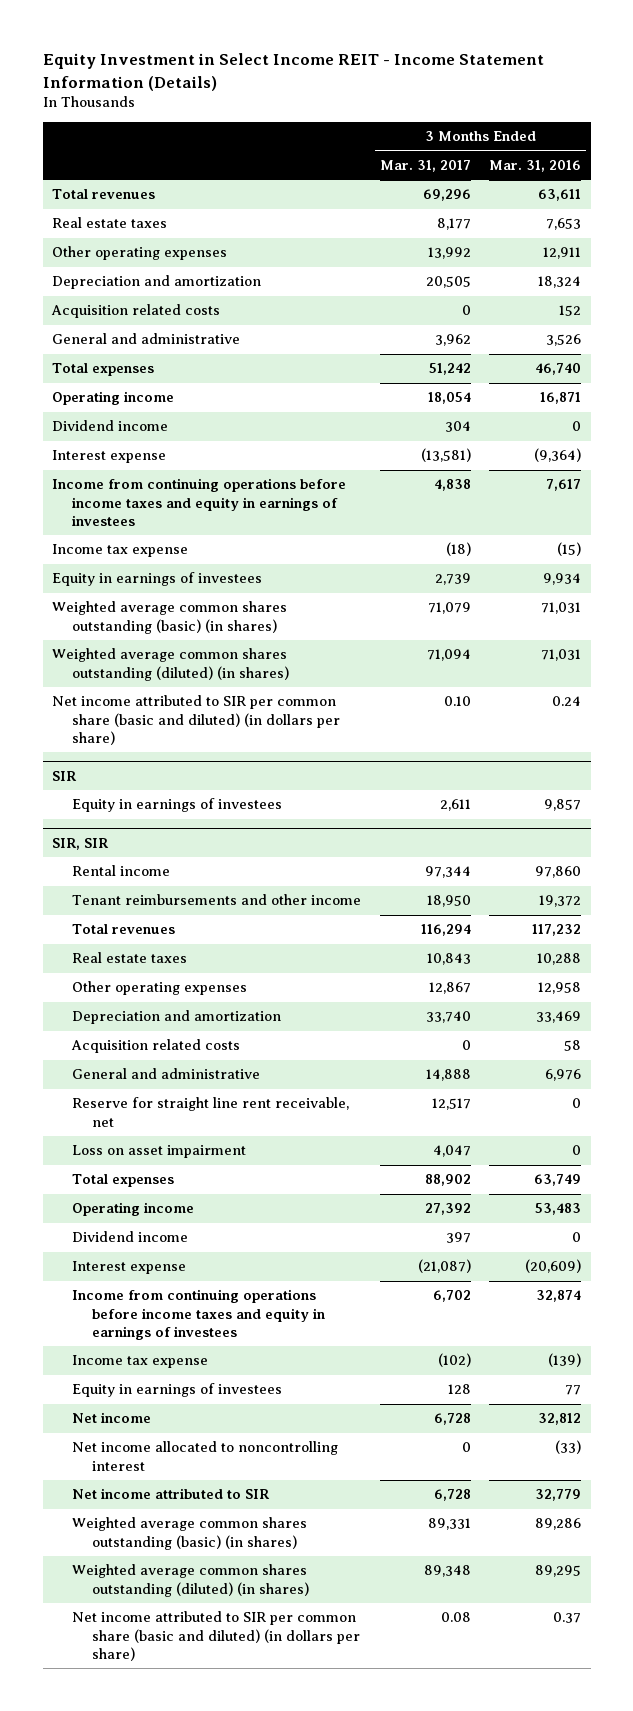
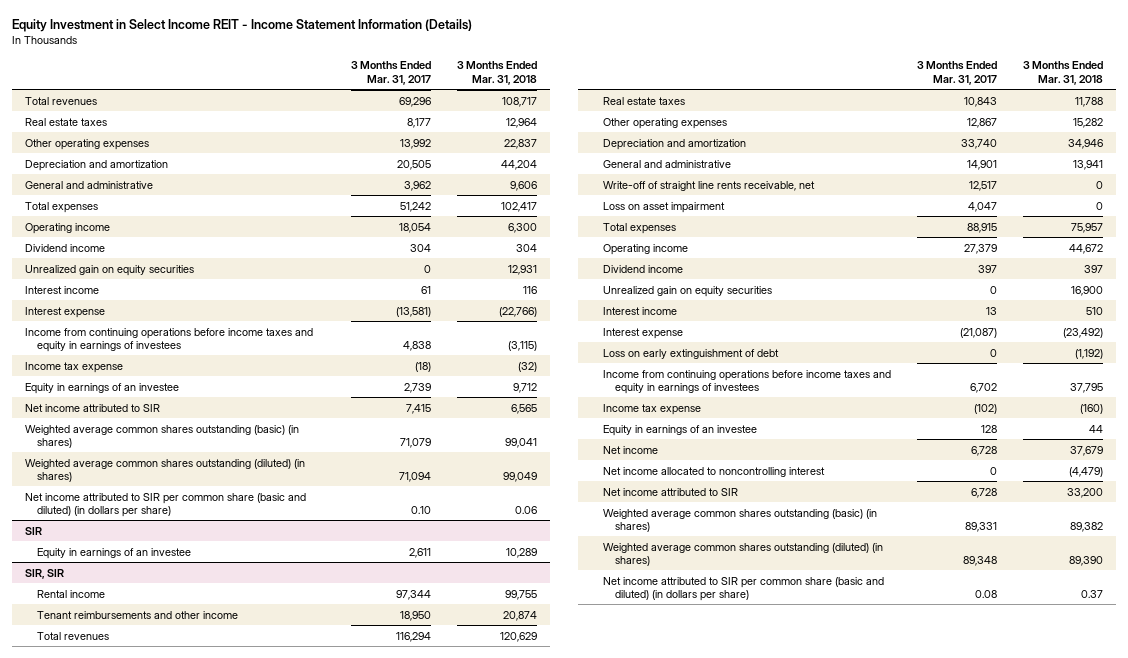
[489,159,582,172] Mar. 31, 2016 -> none
none -> [456,61,537,85] 3 Months Ended Mar. 31, 2018
[51,304,221,319] Acquisition related costs -> none
none -> [24,264,194,276] Unrealized gain on equity securities
none -> [24,285,99,294] Interest income
[52,572,263,587] Equity in earnings of investees -> [24,382,179,394] Equity in earnings of an investee
none -> [24,403,160,412] Net income attributed to SIR
[72,798,283,813] Equity in earnings of investees -> [36,547,191,559] Equity in earnings of an investee
[71,1039,241,1054] Acquisition related costs -> none
[425,1069,471,1082] 14,888 -> [966,159,997,170] 14,901
[72,1097,350,1127] Reserve for straight line rent receivable, net -> [602,180,815,191] Write-off of straight line rents receivable, net
[424,1174,471,1187] 88,902 -> [966,222,997,233] 88,915
[424,1203,471,1216] 27,392 -> [963,243,997,254] 27,379
none -> [602,285,772,297] Unrealized gain on equity securities
none -> [602,306,677,315] Interest income
none -> [602,348,779,359] Loss on early extinguishment of debt
[72,1383,283,1398] Equity in earnings of investees -> [602,424,757,436] Equity in earnings of an investee

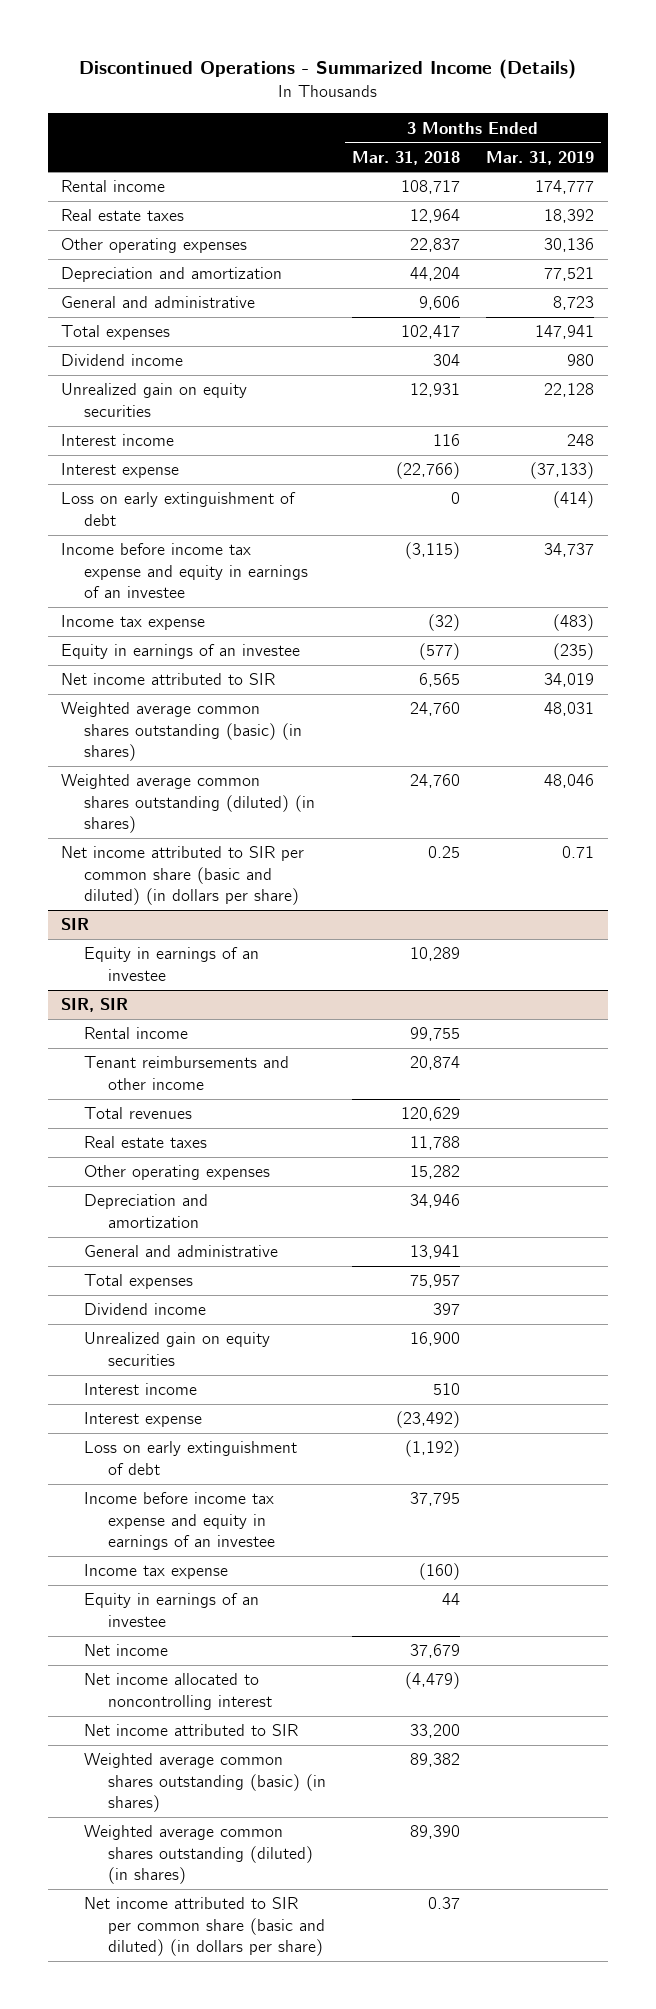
[11,18,472,32] Equity Investment in Select Income REIT - Income Statement Information (Details) -> [78,58,576,79] Discontinued Operations - Summarized Income (Details)
[350,61,431,85] 3 Months Ended Mar. 31, 2017 -> none
none -> [486,150,595,165] Mar. 31, 2019
[24,96,97,105] Total revenues -> [61,180,166,193] Rental income
[24,222,110,234] Operating income -> none
none -> [61,492,297,526] Loss on early extinguishment of debt
[24,327,313,353] Income from continuing operations before income taxes and equity in earnings of investees -> [61,543,309,599] Income before income tax expense and equity in earnings of an investee
[512,382,537,393] 9,712 -> [419,643,461,661] (577)
[504,438,537,449] 99,041 -> [410,702,461,717] 24,760
[502,472,537,483] 99,049 -> [410,774,461,789] 24,760
[514,506,537,515] 0.06 -> [428,846,461,859] 0.25
[602,180,815,191] Write-off of straight line rents receivable, net -> none
[602,201,725,213] Loss on asset impairment -> none
[602,243,688,255] Operating income -> none
[602,369,891,395] Income from continuing operations before income taxes and equity in earnings of investees -> [84,1492,275,1551] Income before income tax expense and equity in earnings of an investee

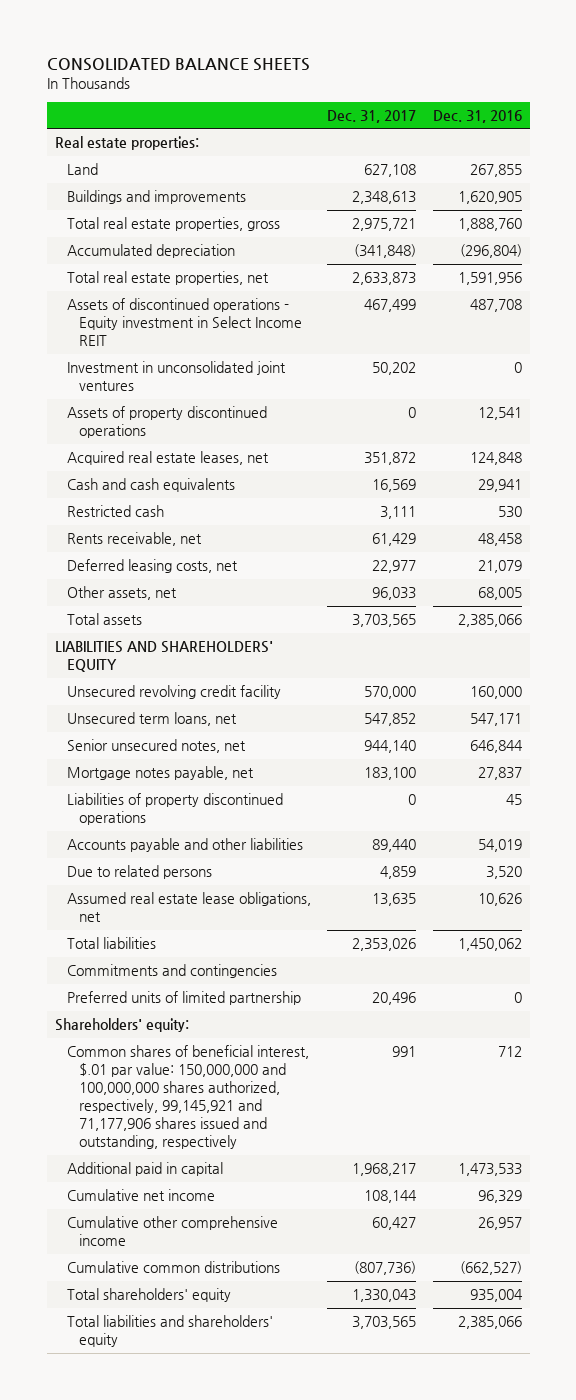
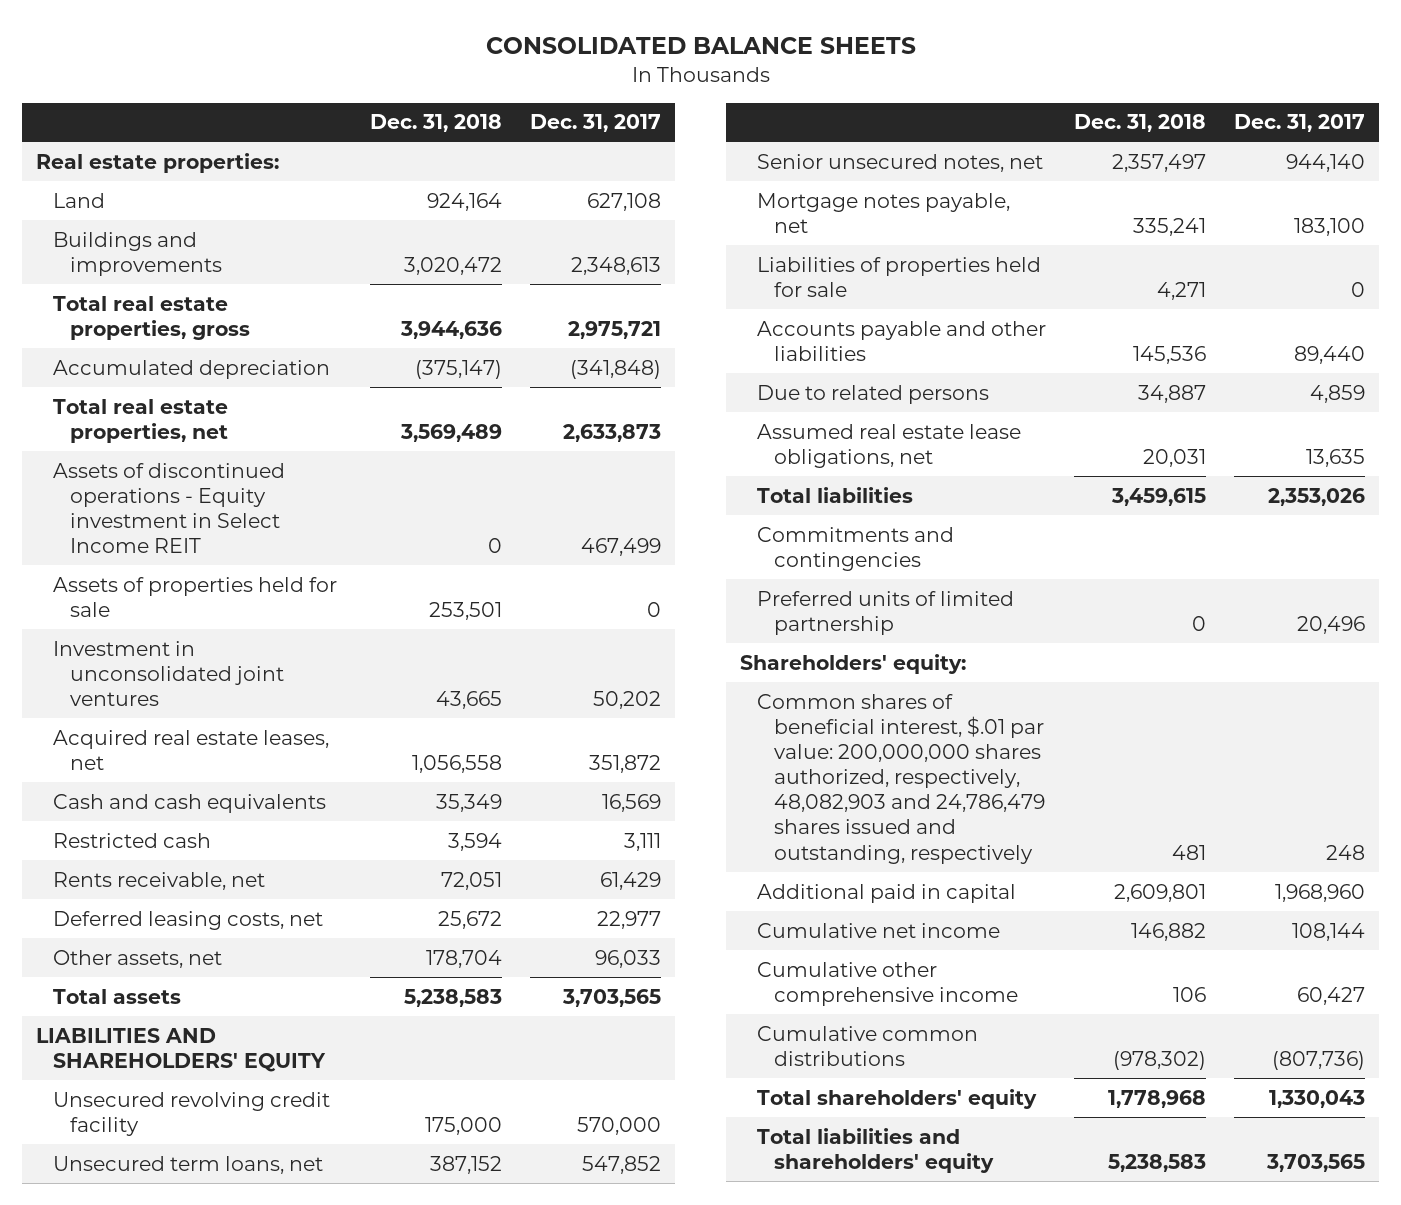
[432,110,522,124] Dec. 31, 2016 -> none
none -> [370,114,503,133] Dec. 31, 2018
none -> [53,576,338,617] Assets of properties held for sale
[67,406,268,439] Assets of property discontinued operations -> none
[67,793,284,826] Liabilities of property discontinued operations -> none
none -> [757,256,1042,297] Liabilities of properties held for sale
[67,1045,310,1150] Common shares of beneficial interest, $.01 par value: 150,000,000 and 100,000,000 shares authorized, respectively, 99,145,921 and 71,177,906 shares issued and outstanding, respectively -> [757,693,1046,864] Common shares of beneficial interest, $.01 par value: 200,000,000 shares authorized, respectively, 48,082,903 and 24,786,479 shares issued and outstanding, respectively
[392,1046,417,1058] 991 -> [1325,844,1365,860] 248
[352,1163,417,1177] 1,968,217 -> [1274,883,1365,902] 1,968,960

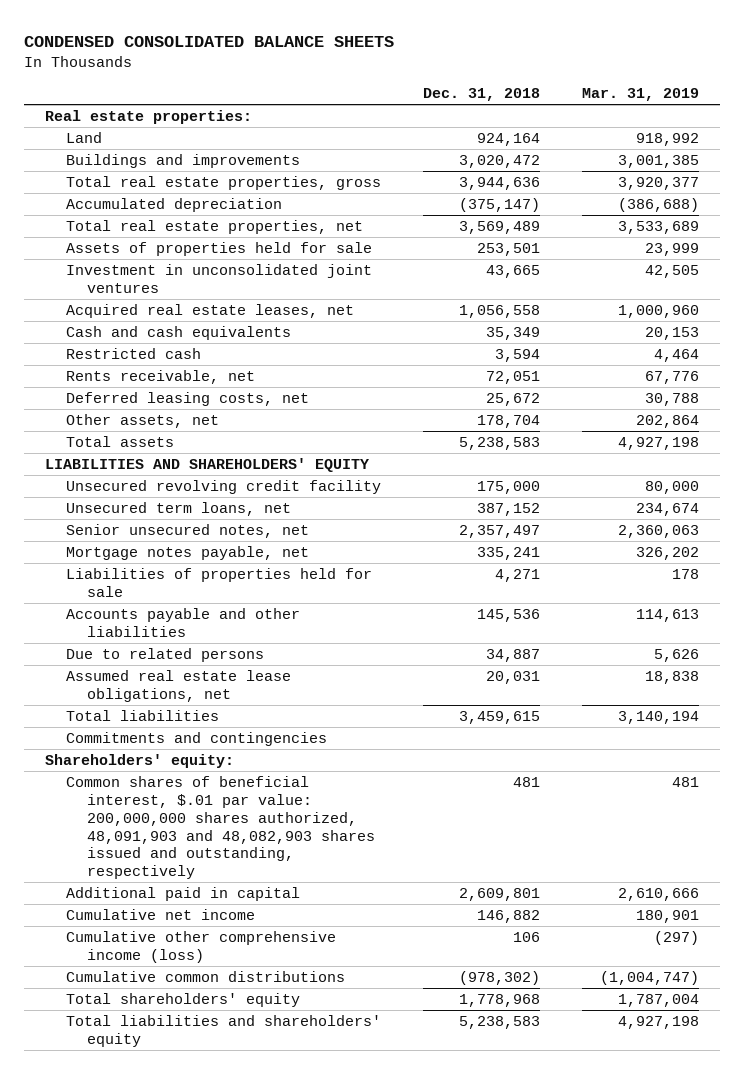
[485,37,916,55] CONSOLIDATED BALANCE SHEETS -> [23,36,394,48] CONDENSED CONSOLIDATED BALANCE SHEETS
[529,114,661,133] Dec. 31, 2017 -> none
none -> [582,88,700,102] Mar. 31, 2019
[53,462,286,554] Assets of discontinued operations - Equity investment in Select Income REIT -> none
[757,590,1015,635] Preferred units of limited partnership -> none
[757,693,1046,864] Common shares of beneficial interest, $.01 par value: 200,000,000 shares authorized, respectively, 48,082,903 and 24,786,479 shares issued and outstanding, respectively -> [65,775,376,880] Common shares of beneficial interest, $.01 par value: 200,000,000 shares authorized, 48,091,903 and 48,082,903 shares issued and outstanding, respectively
[757,961,1019,1006] Cumulative other comprehensive income -> [65,930,336,963] Cumulative other comprehensive income (loss)

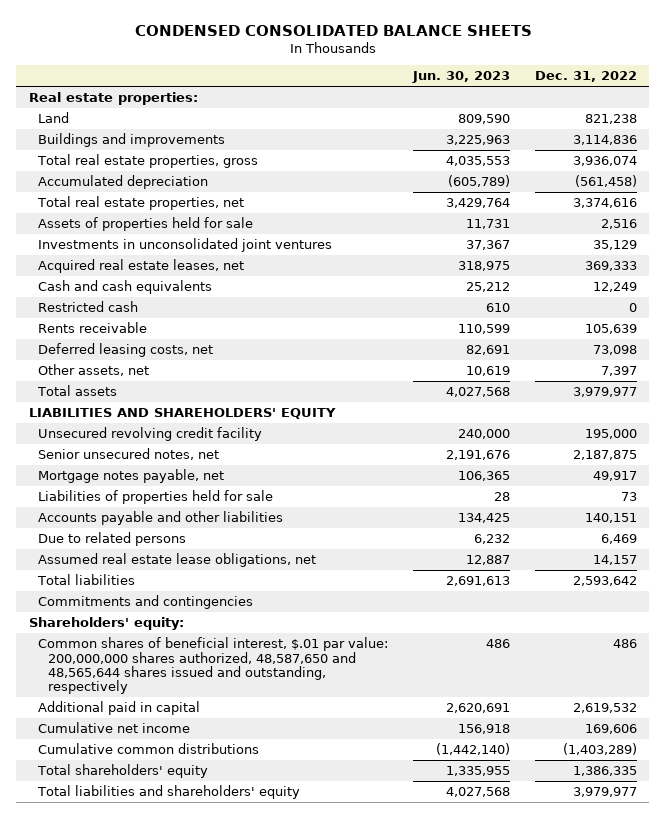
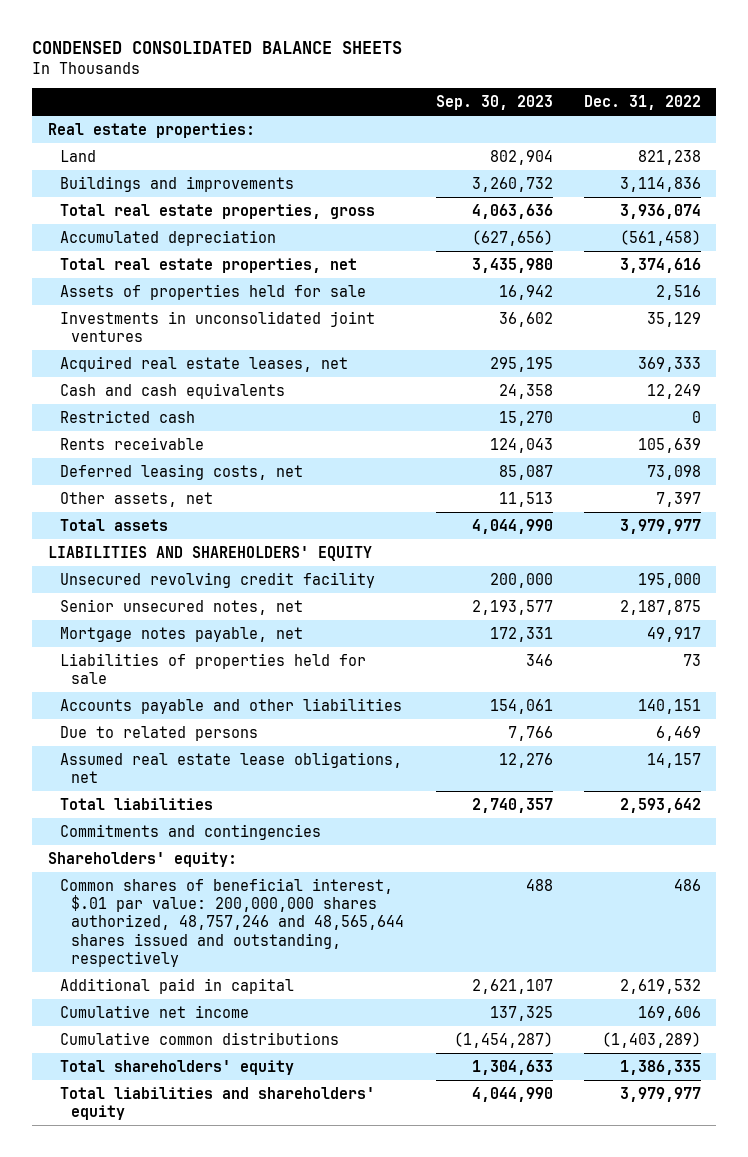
[412,71,511,84] Jun. 30, 2023 -> none
none -> [435,95,553,111] Sep. 30, 2023
[38,637,389,695] Common shares of beneficial interest, $.01 par value: 200,000,000 shares authorized, 48,587,650 and 48,565,644 shares issued and outstanding, respectively -> [59,877,405,967] Common shares of beneficial interest, $.01 par value: 200,000,000 shares authorized, 48,757,246 and 48,565,644 shares issued and outstanding, respectively

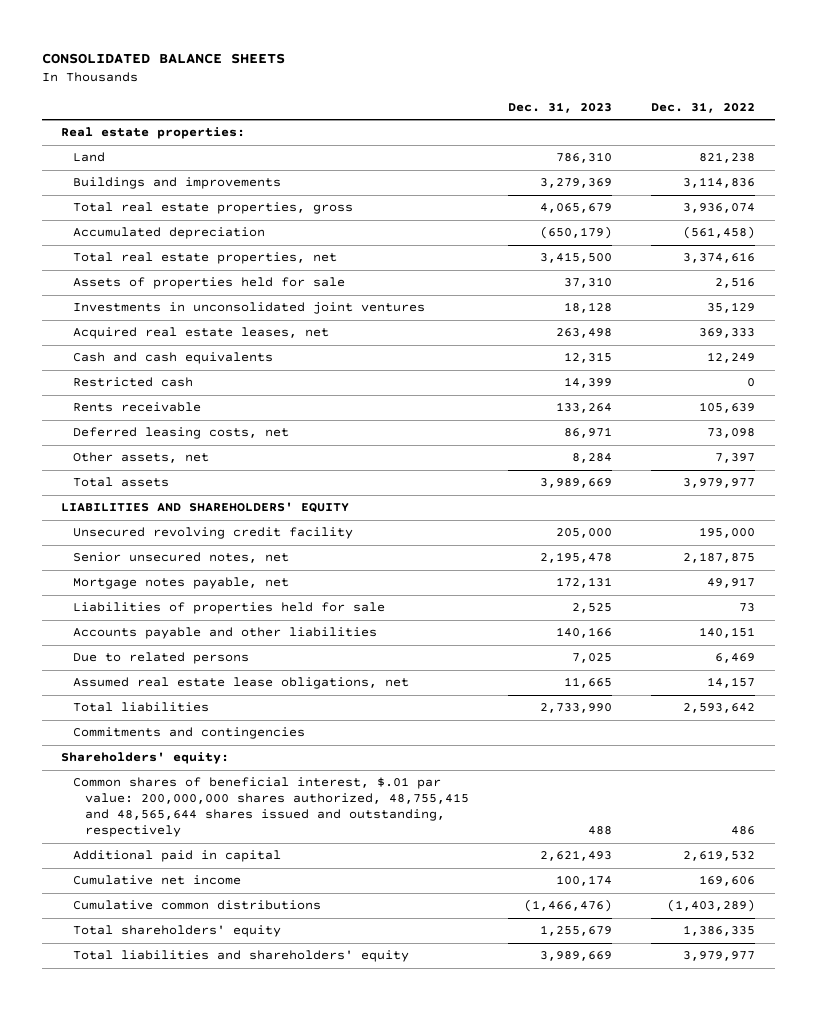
[32,41,403,55] CONDENSED CONSOLIDATED BALANCE SHEETS -> [41,52,285,64] CONSOLIDATED BALANCE SHEETS
[435,95,553,111] Sep. 30, 2023 -> none
none -> [508,102,613,114] Dec. 31, 2023
[59,877,405,967] Common shares of beneficial interest, $.01 par value: 200,000,000 shares authorized, 48,757,246 and 48,565,644 shares issued and outstanding, respectively -> [73,777,470,838] Common shares of beneficial interest, $.01 par value: 200,000,000 shares authorized, 48,755,415 and 48,565,644 shares issued and outstanding, respectively

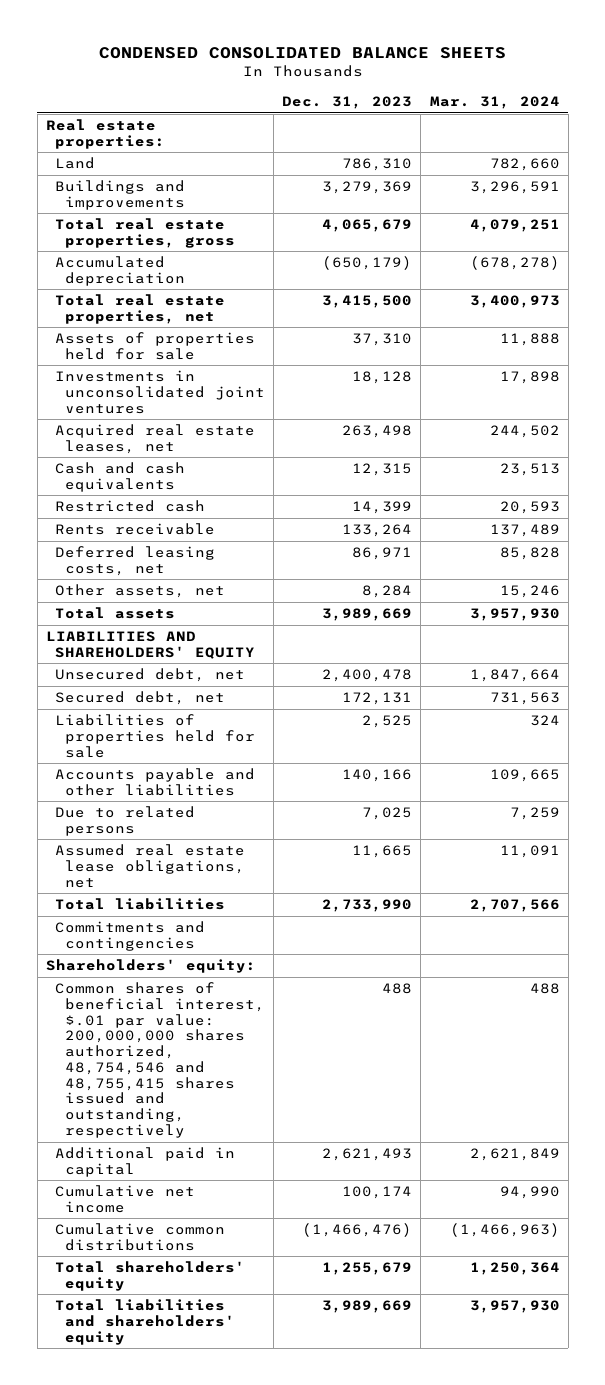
[41,52,285,64] CONSOLIDATED BALANCE SHEETS -> [98,47,506,60] CONDENSED CONSOLIDATED BALANCE SHEETS
[651,102,756,114] Dec. 31, 2022 -> none
none -> [429,95,560,109] Mar. 31, 2024
[73,527,354,540] Unsecured revolving credit facility -> none
[73,552,290,564] Senior unsecured notes, net -> none
none -> [55,668,246,683] Unsecured debt, net
[73,577,290,590] Mortgage notes payable, net -> [55,691,226,706] Secured debt, net
[73,777,470,838] Common shares of beneficial interest, $.01 par value: 200,000,000 shares authorized, 48,755,415 and 48,565,644 shares issued and outstanding, respectively -> [55,982,265,1138] Common shares of beneficial interest, $.01 par value: 200,000,000 shares authorized, 48,754,546 and 48,755,415 shares issued and outstanding, respectively

